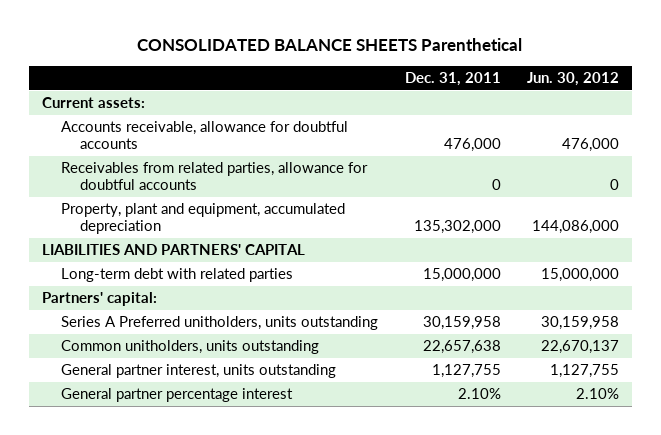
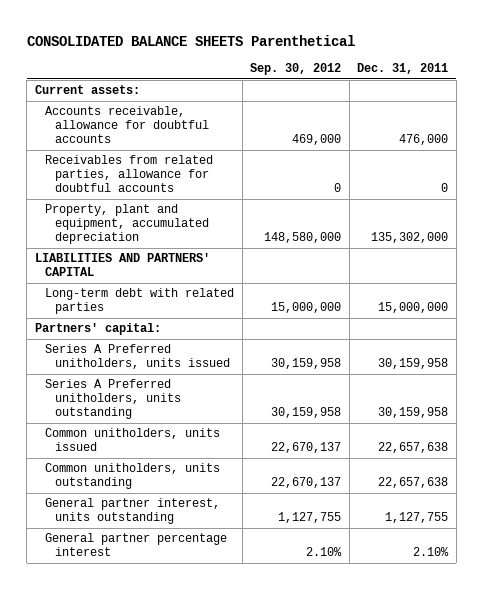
[526,71,619,86] Jun. 30, 2012 -> none
none -> [250,63,342,76] Sep. 30, 2012
none -> [45,344,231,370] Series A Preferred unitholders, units issued
none -> [45,428,221,452] Common unitholders, units issued

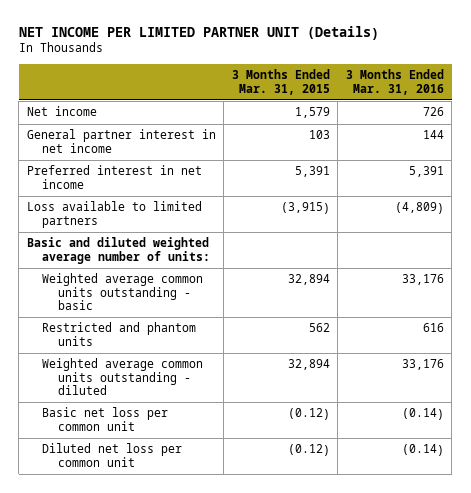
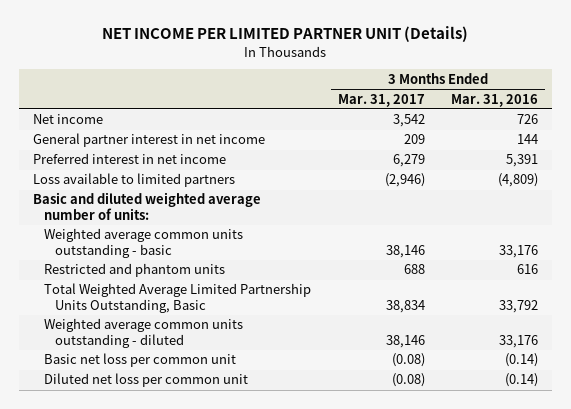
[231,69,330,95] 3 Months Ended Mar. 31, 2015 -> none
none -> [337,93,425,107] Mar. 31, 2017
none -> [43,283,311,313] Total Weighted Average Limited Partnership Units Outstanding, Basic

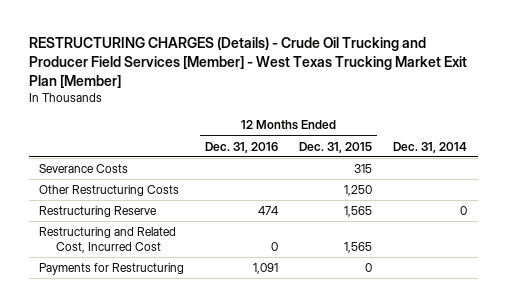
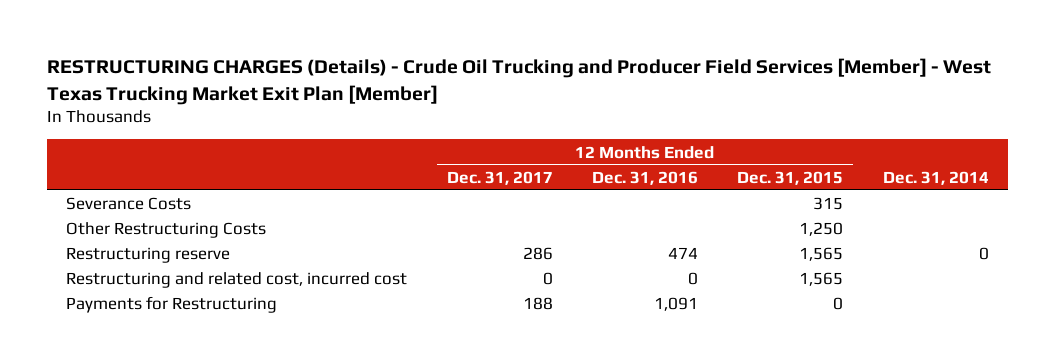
none -> [446,170,553,185] Dec. 31, 2017
[39,206,158,218] Restructuring Reserve -> [66,247,231,264] Restructuring reserve
[39,227,177,254] Restructuring and Related Cost, Incurred Cost -> [66,272,408,289] Restructuring and related cost, incurred cost

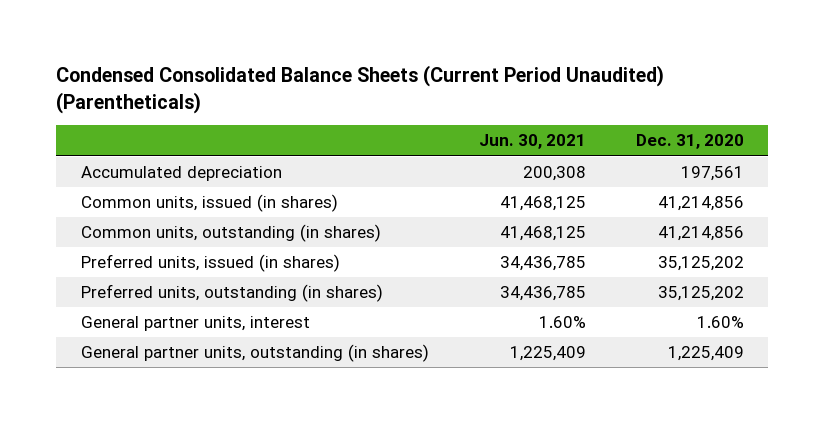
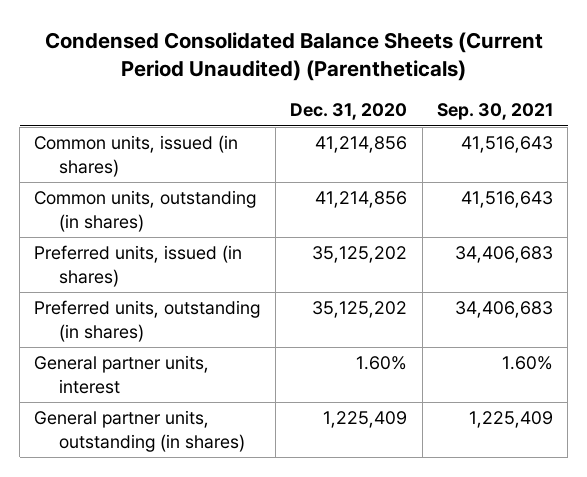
[478,134,586,150] Jun. 30, 2021 -> none
none -> [437,103,554,121] Sep. 30, 2021
[81,166,283,182] Accumulated depreciation -> none

